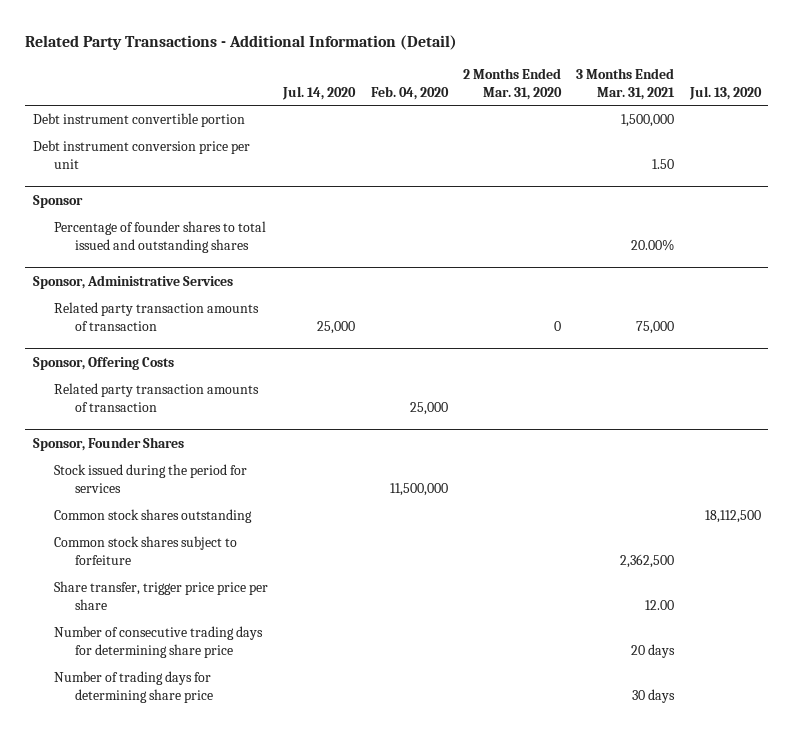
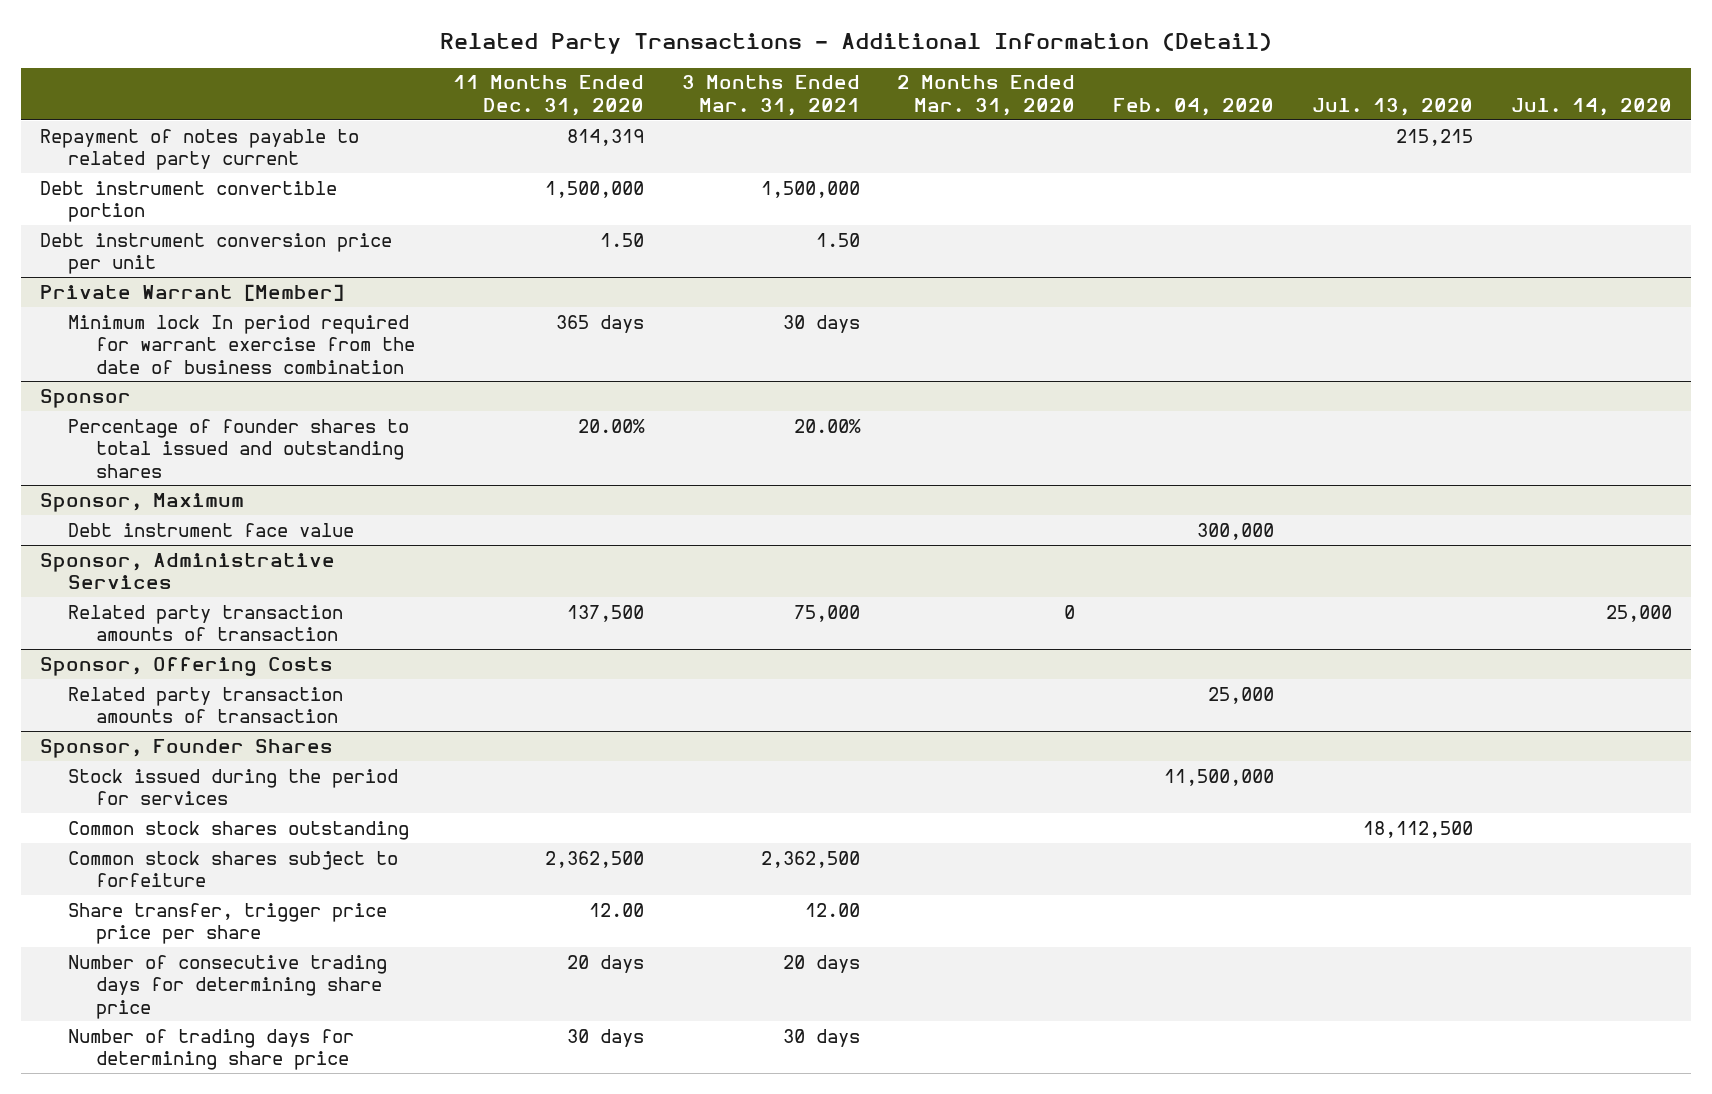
none -> [452,75,644,116] 11 Months Ended Dec. 31, 2020
none -> [39,128,359,171] Repayment of notes payable to related party current
none -> [39,283,344,301] Private Warrant [Member]
none -> [67,314,415,374] Minimum lock In period required for warrant exercise from the date of business combination
none -> [39,492,244,512] Sponsor, Maximum
none -> [67,522,354,537] Debt instrument face value

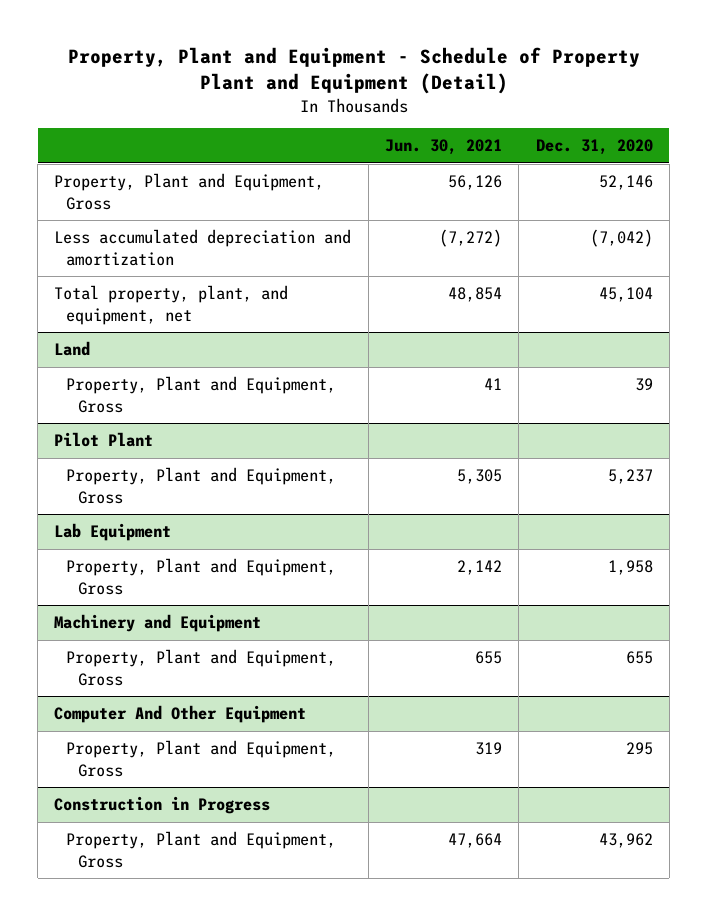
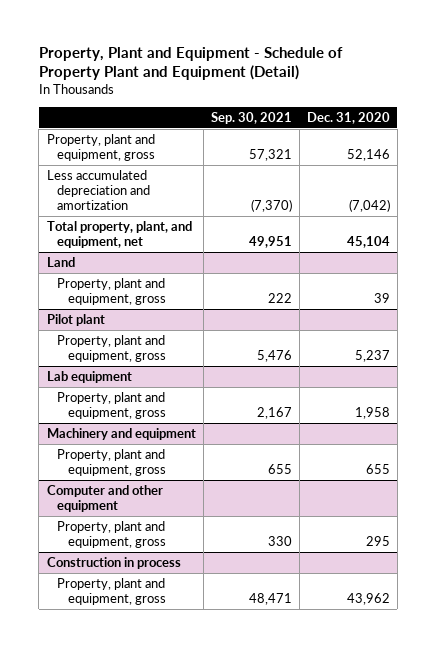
[385,139,503,156] Jun. 30, 2021 -> none
none -> [210,111,292,124] Sep. 30, 2021
[54,173,325,210] Property, Plant and Equipment, Gross -> [46,134,156,161] Property, plant and equipment, gross
[66,376,337,413] Property, Plant and Equipment, Gross -> [57,278,166,305] Property, plant and equipment, gross
[54,432,154,448] Pilot Plant -> [46,314,105,327] Pilot plant
[66,467,337,504] Property, Plant and Equipment, Gross -> [57,335,166,362] Property, plant and equipment, gross
[54,523,172,542] Lab Equipment -> [46,371,132,384] Lab equipment
[66,558,337,595] Property, Plant and Equipment, Gross -> [57,392,166,419] Property, plant and equipment, gross
[54,614,262,633] Machinery and Equipment -> [46,428,196,441] Machinery and equipment
[66,649,337,686] Property, Plant and Equipment, Gross -> [57,449,166,476] Property, plant and equipment, gross
[54,705,307,724] Computer And Other Equipment -> [46,485,163,512] Computer and other equipment
[66,740,337,777] Property, Plant and Equipment, Gross -> [57,521,166,548] Property, plant and equipment, gross
[54,796,271,815] Construction in Progress -> [46,557,181,570] Construction in process
[66,831,337,868] Property, Plant and Equipment, Gross -> [57,578,166,605] Property, plant and equipment, gross

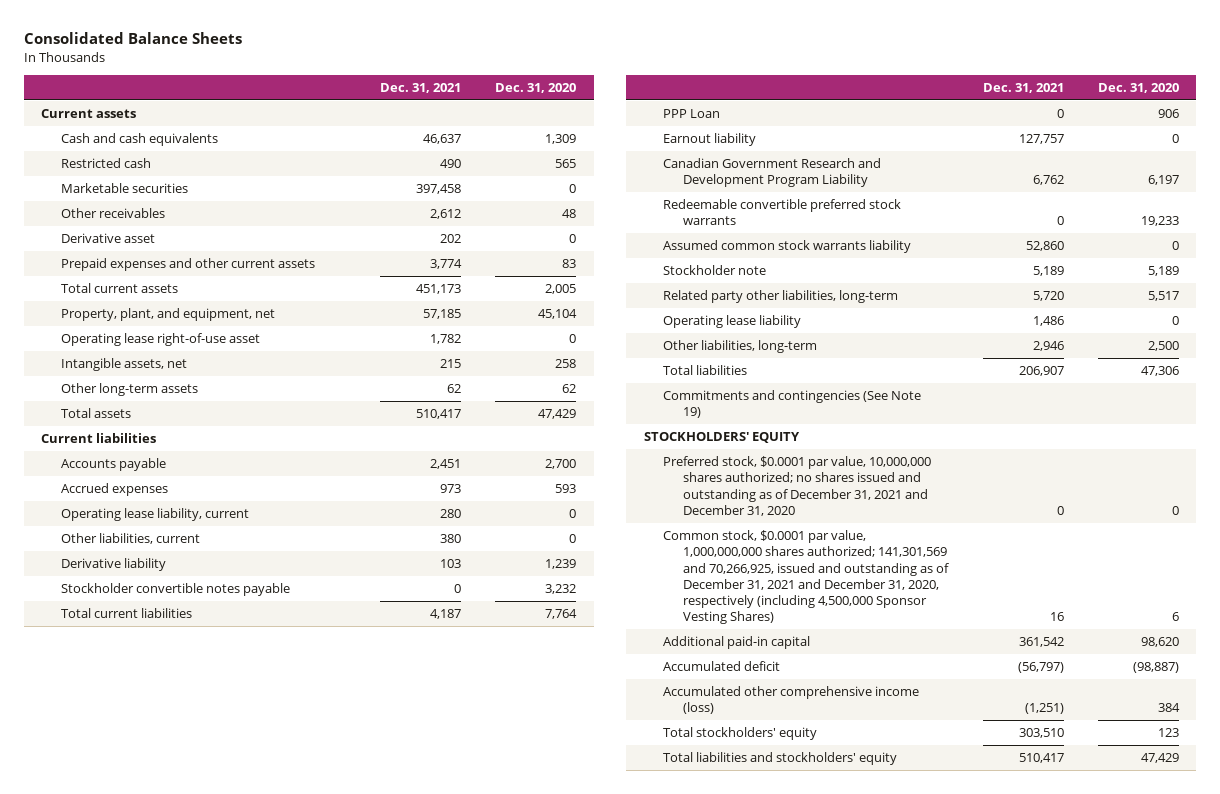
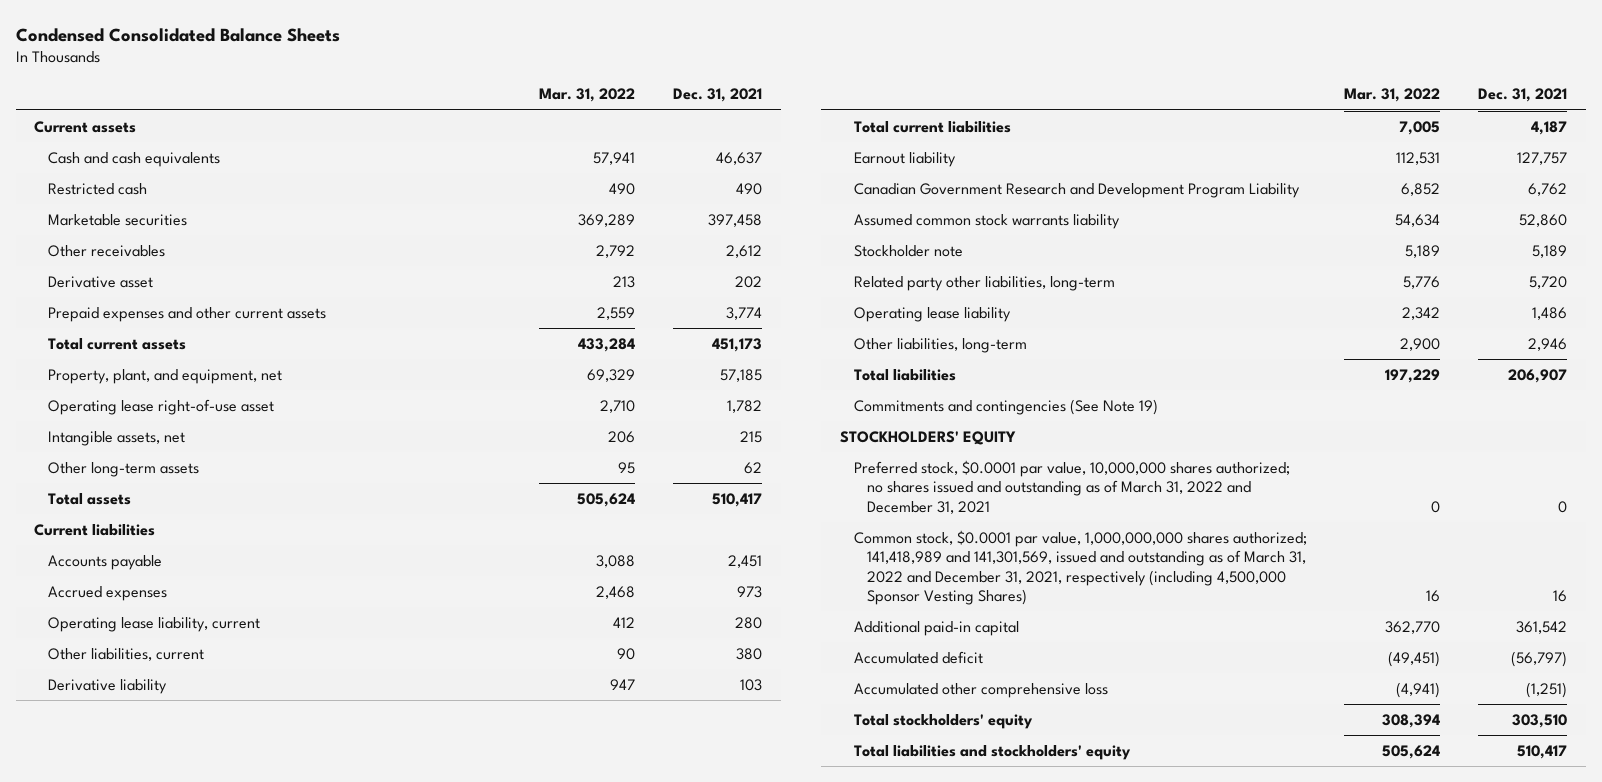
[23,32,242,45] Consolidated Balance Sheets -> [15,27,340,42] Condensed Consolidated Balance Sheets
[495,83,577,94] Dec. 31, 2020 -> none
none -> [539,88,636,103] Mar. 31, 2022
[60,583,290,597] Stockholder convertible notes payable -> none
[663,109,721,119] PPP Loan -> none
[663,199,902,226] Redeemable convertible preferred stock warrants -> none
[663,456,932,516] Preferred stock, $0.0001 par value, 10,000,000 shares authorized; no shares issued and outstanding as of December 31, 2021 and December 31, 2020 -> [853,459,1290,514] Preferred stock, $0.0001 par value, 10,000,000 shares authorized; no shares issued and outstanding as of March 31, 2022 and December 31, 2021
[663,530,950,625] Common stock, $0.0001 par value, 1,000,000,000 shares authorized; 141,301,569 and 70,266,925, issued and outstanding as of December 31, 2021 and December 31, 2020, respectively (including 4,500,000 Sponsor Vesting Shares) -> [853,529,1307,606] Common stock, $0.0001 par value, 1,000,000,000 shares authorized; 141,418,989 and 141,301,569, issued and outstanding as of March 31, 2022 and December 31, 2021, respectively (including 4,500,000 Sponsor Vesting Shares)
[663,686,920,715] Accumulated other comprehensive income (loss) -> [853,682,1108,698] Accumulated other comprehensive loss

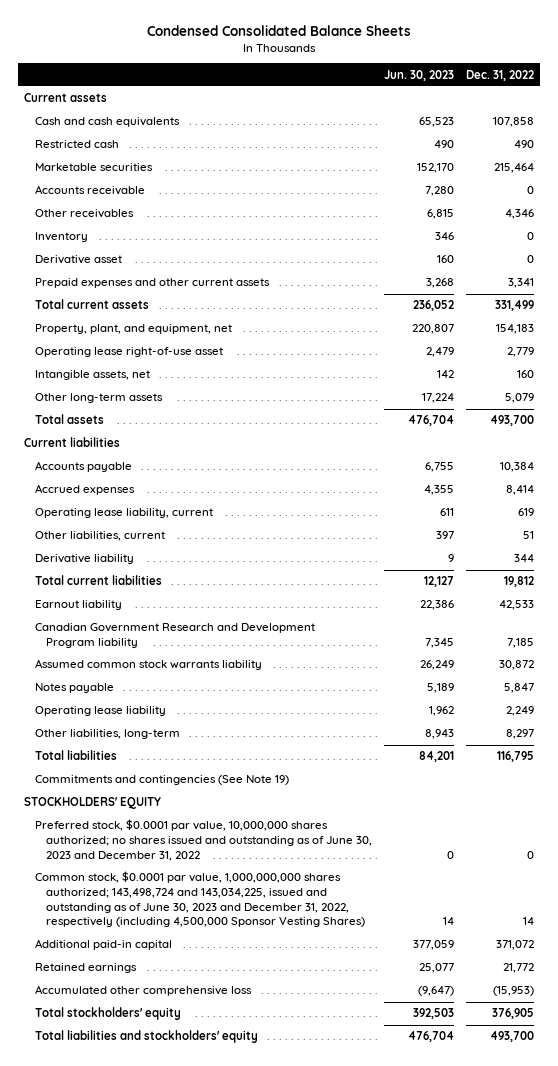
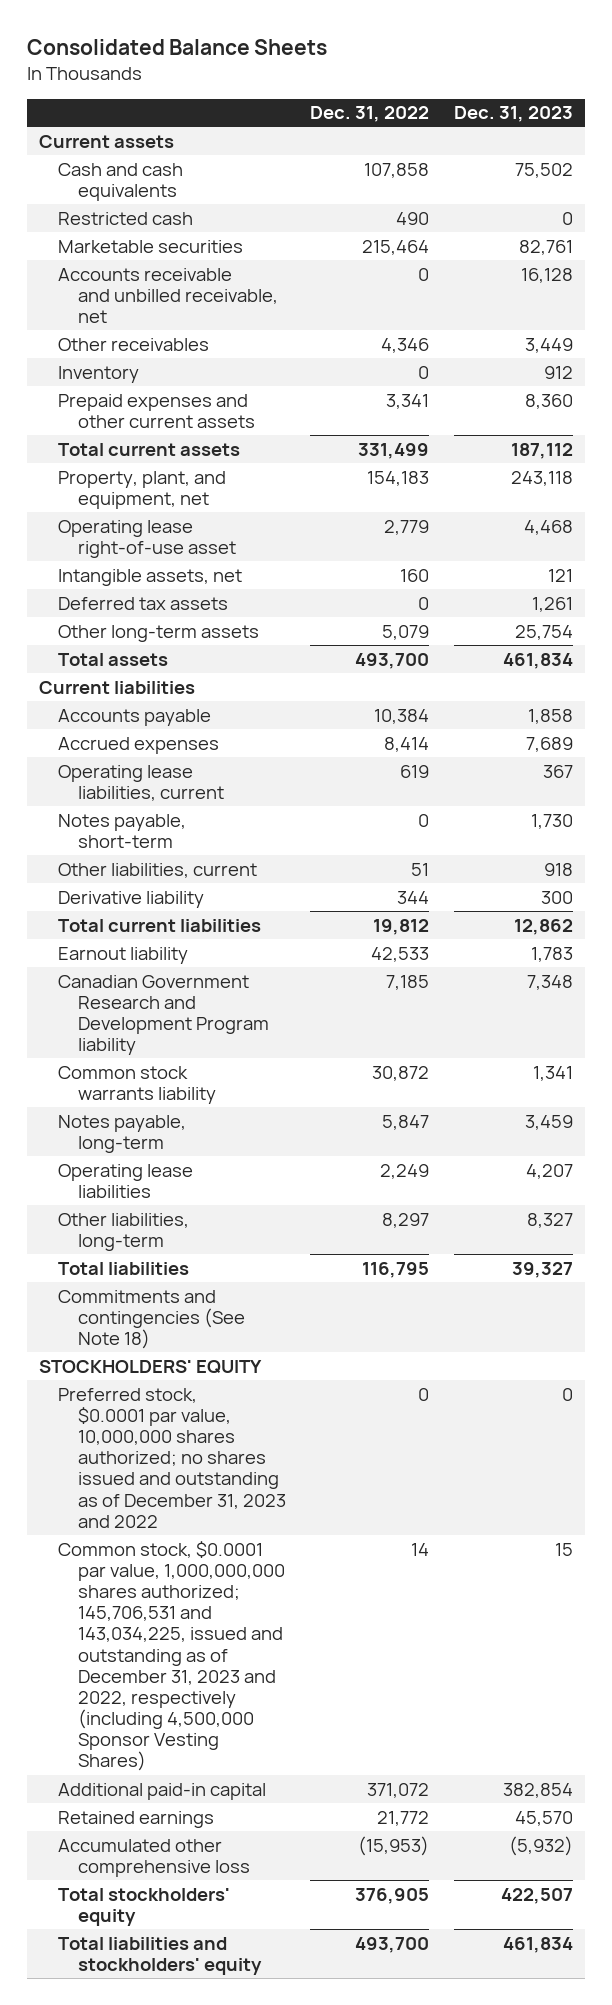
[147,25,412,37] Condensed Consolidated Balance Sheets -> [26,39,327,56] Consolidated Balance Sheets
[384,69,455,81] Jun. 30, 2023 -> none
none -> [453,106,573,123] Dec. 31, 2023
[35,185,146,196] Accounts receivable -> [58,267,278,323] Accounts receivable and unbilled receivable, net
[35,255,123,265] Derivative asset -> none
none -> [58,596,229,610] Deferred tax assets
[35,508,214,519] Operating lease liability, current -> [58,764,224,801] Operating lease liabilities, current
none -> [58,813,187,848] Notes payable, short-term
[35,659,263,671] Assumed common stock warrants liability -> [58,1065,216,1104] Common stock warrants liability
[35,683,115,694] Notes payable -> [58,1114,187,1153] Notes payable, long-term
[35,706,167,717] Operating lease liability -> [58,1163,194,1198] Operating lease liabilities
[35,775,290,786] Commitments and contingencies (See Note 19) -> [58,1289,245,1349] Commitments and contingencies (See Note 18)
[35,819,373,861] Preferred stock, $0.0001 par value, 10,000,000 shares authorized; no shares issued and outstanding as of June 30, 2023 and December 31, 2022 -> [58,1387,286,1528] Preferred stock, $0.0001 par value, 10,000,000 shares authorized; no shares issued and outstanding as of December 31, 2023 and 2022
[35,871,366,928] Common stock, $0.0001 par value, 1,000,000,000 shares authorized; 143,498,724 and 143,034,225, issued and outstanding as of June 30, 2023 and December 31, 2022, respectively (including 4,500,000 Sponsor Vesting Shares) -> [58,1540,285,1772] Common stock, $0.0001 par value, 1,000,000,000 shares authorized; 145,706,531 and 143,034,225, issued and outstanding as of December 31, 2023 and 2022, respectively (including 4,500,000 Sponsor Vesting Shares)

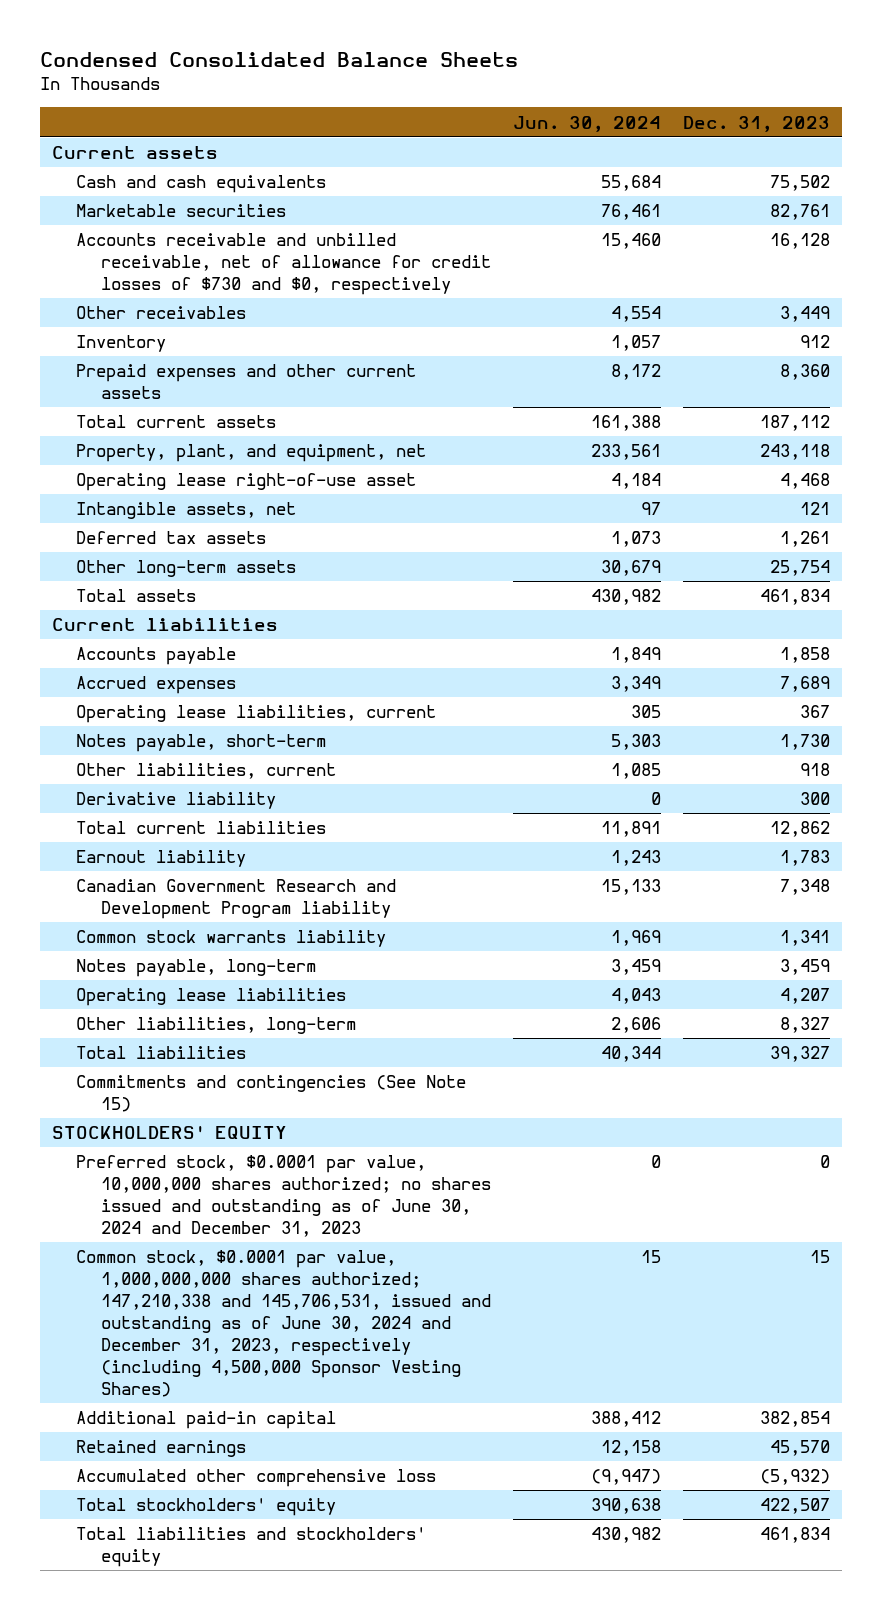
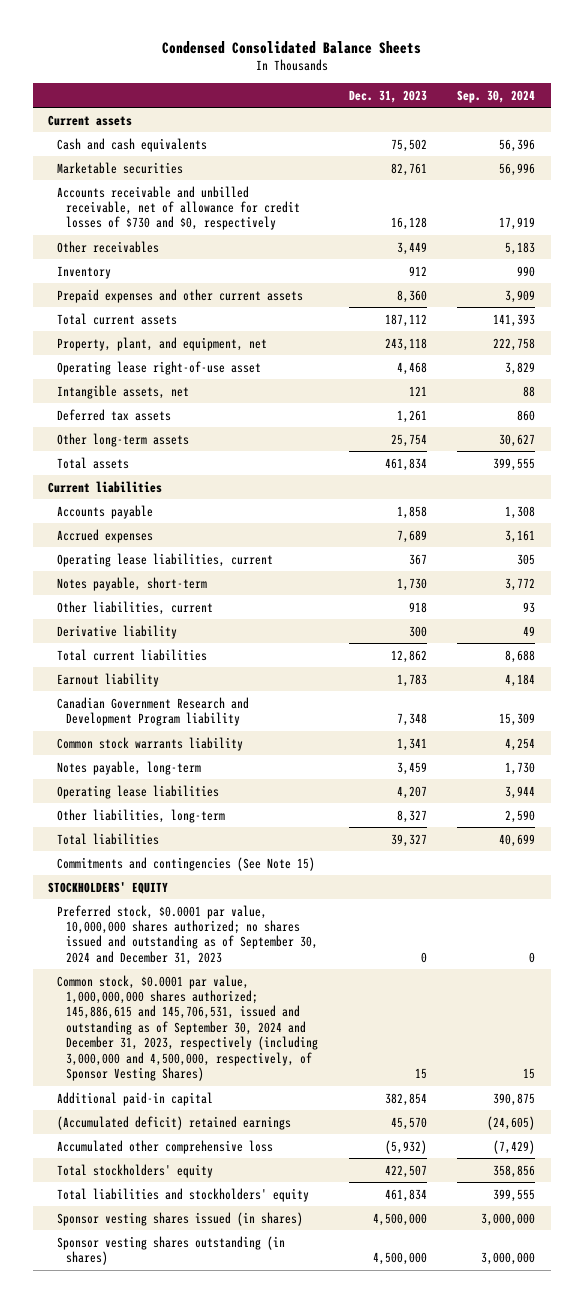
[512,115,661,132] Jun. 30, 2024 -> none
none -> [457,89,536,103] Sep. 30, 2024
[76,1155,491,1237] Preferred stock, $0.0001 par value, 10,000,000 shares authorized; no shares issued and outstanding as of June 30, 2024 and December 31, 2023 -> [57,904,319,965] Preferred stock, $0.0001 par value, 10,000,000 shares authorized; no shares issued and outstanding as of September 30, 2024 and December 31, 2023
[76,1250,491,1397] Common stock, $0.0001 par value, 1,000,000,000 shares authorized; 147,210,338 and 145,706,531, issued and outstanding as of June 30, 2024 and December 31, 2023, respectively (including 4,500,000 Sponsor Vesting Shares) -> [57,974,319,1082] Common stock, $0.0001 par value, 1,000,000,000 shares authorized; 145,886,615 and 145,706,531, issued and outstanding as of September 30, 2024 and December 31, 2023, respectively (including 3,000,000 and 4,500,000, respectively, of Sponsor Vesting Shares)
[76,1440,247,1458] Retained earnings -> [57,1115,292,1130] (Accumulated deficit) retained earnings
none -> [57,1211,304,1226] Sponsor vesting shares issued (in shares)
none -> [57,1235,286,1265] Sponsor vesting shares outstanding (in shares)

